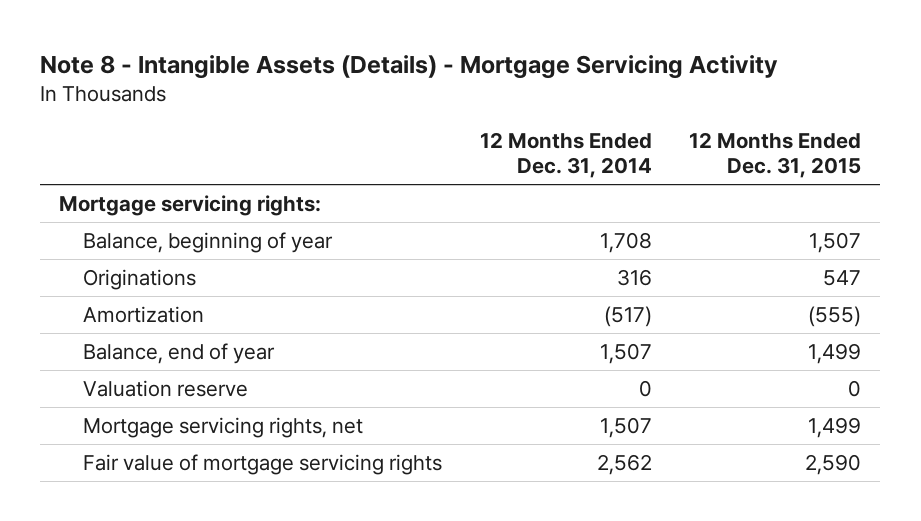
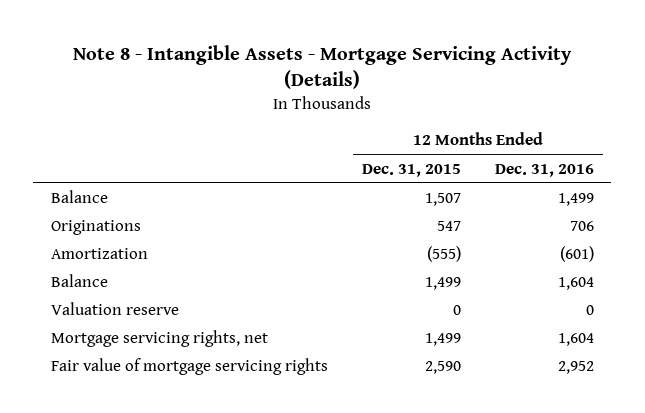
[40,54,779,79] Note 8 - Intangible Assets (Details) - Mortgage Servicing Activity -> [73,44,573,90] Note 8 - Intangible Assets - Mortgage Servicing Activity (Details)
[479,132,652,179] 12 Months Ended Dec. 31, 2014 -> none
none -> [495,163,595,177] Dec. 31, 2016
[59,195,322,217] Mortgage servicing rights: -> none
[83,232,334,254] Balance, beginning of year -> [50,190,108,204] Balance
[83,343,276,365] Balance, end of year -> [50,274,108,288] Balance

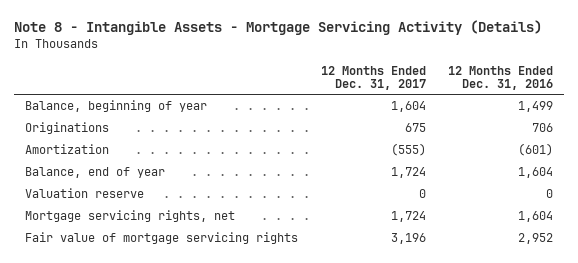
[361,163,461,177] Dec. 31, 2015 -> none
none -> [320,65,426,90] 12 Months Ended Dec. 31, 2017
[50,190,108,204] Balance -> [25,100,208,113] Balance, beginning of year
[50,274,108,288] Balance -> [25,167,166,179] Balance, end of year

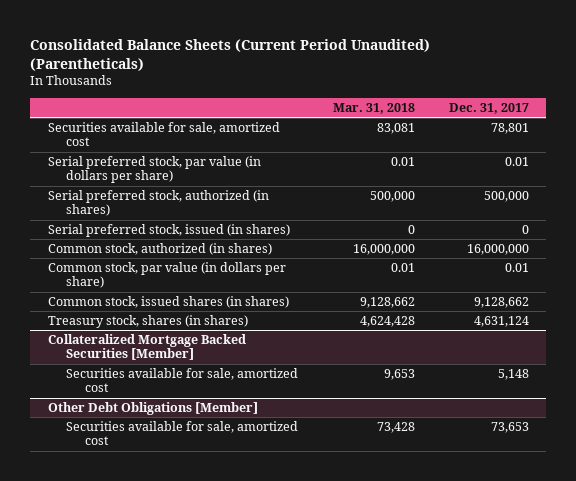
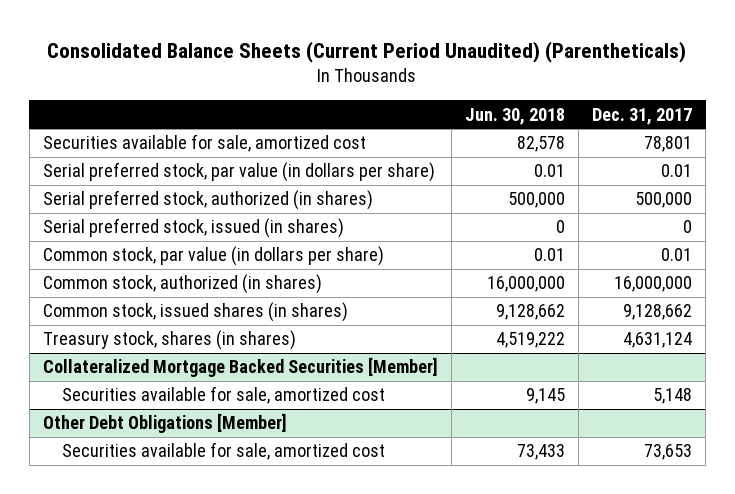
[332,102,415,114] Mar. 31, 2018 -> none
none -> [464,107,565,125] Jun. 30, 2018
[47,243,272,256] Common stock, authorized (in shares) -> [42,274,322,295] Common stock, authorized (in shares)

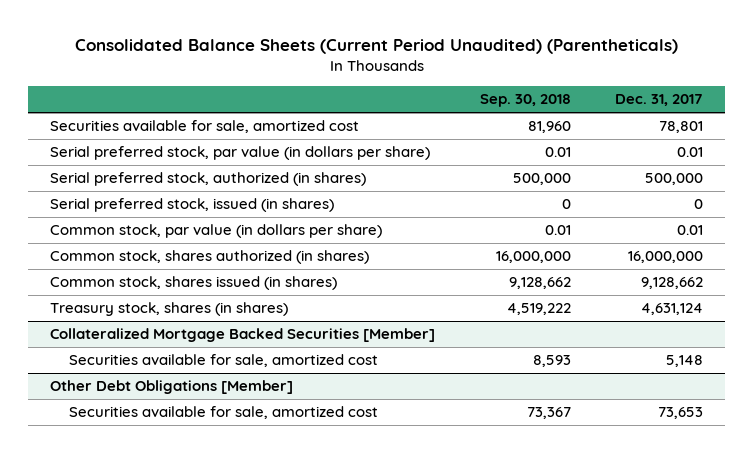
[464,107,565,125] Jun. 30, 2018 -> none
none -> [479,94,571,108] Sep. 30, 2018
[42,274,322,295] Common stock, authorized (in shares) -> [49,250,369,265] Common stock, shares authorized (in shares)
[42,302,348,323] Common stock, issued shares (in shares) -> [49,276,337,291] Common stock, shares issued (in shares)

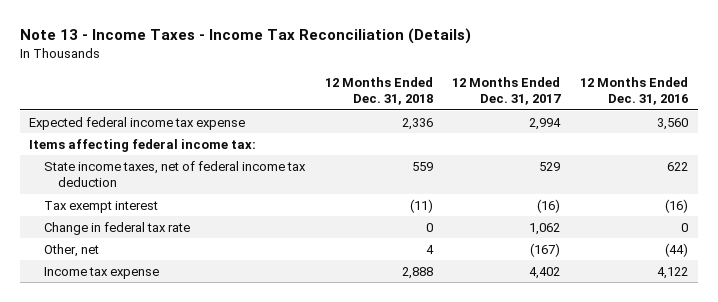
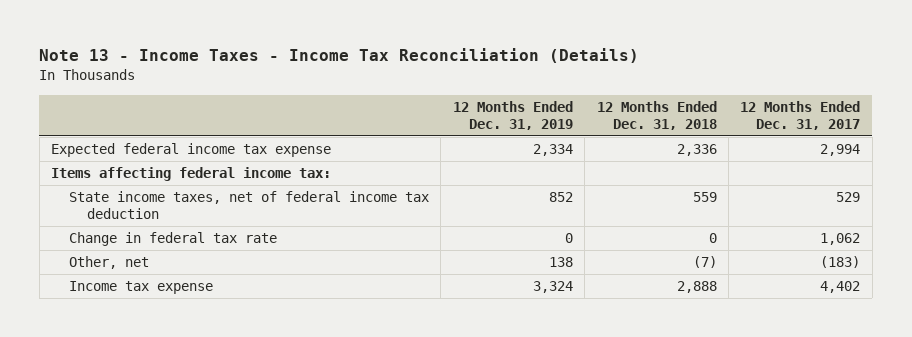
[580,77,689,106] 12 Months Ended Dec. 31, 2016 -> none
none -> [452,100,573,130] 12 Months Ended Dec. 31, 2019
[43,200,158,213] Tax exempt interest -> none
[425,244,434,254] 4 -> [692,256,717,269] (7)
[530,242,561,257] (167) -> [820,256,861,269] (183)

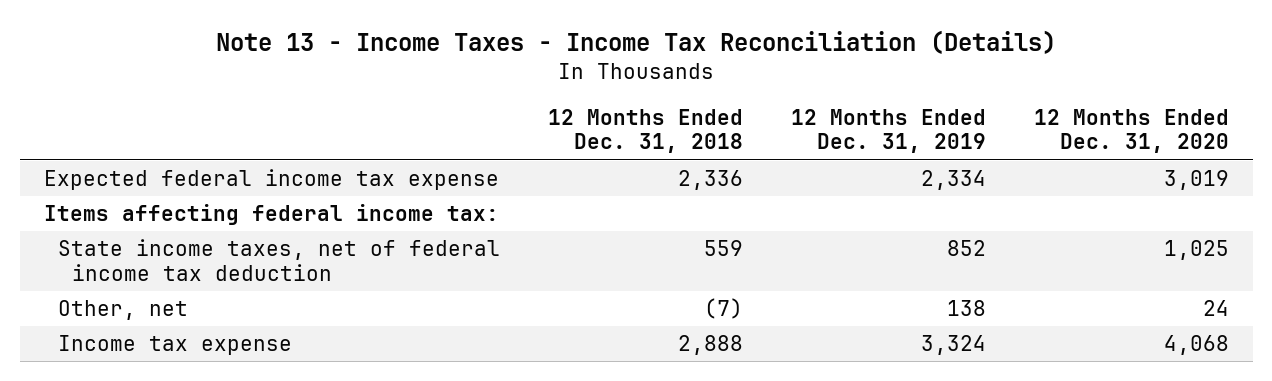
[740,100,861,130] 12 Months Ended Dec. 31, 2017 -> none
none -> [1033,108,1229,154] 12 Months Ended Dec. 31, 2020
[68,232,277,247] Change in federal tax rate -> none

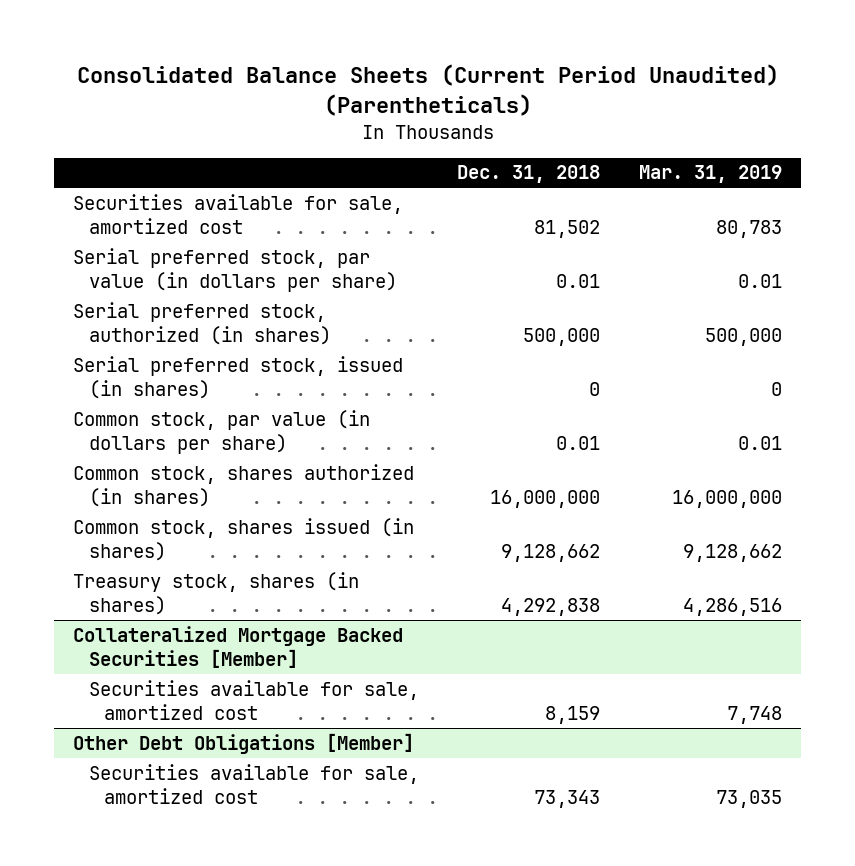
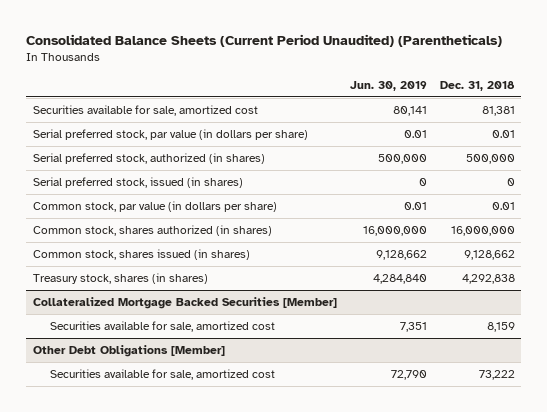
[639,165,783,184] Mar. 31, 2019 -> none
none -> [349,81,427,92] Jun. 30, 2019
[534,220,601,239] 81,502 -> [481,105,515,116] 81,381
[534,790,601,809] 73,343 -> [478,369,515,380] 73,222

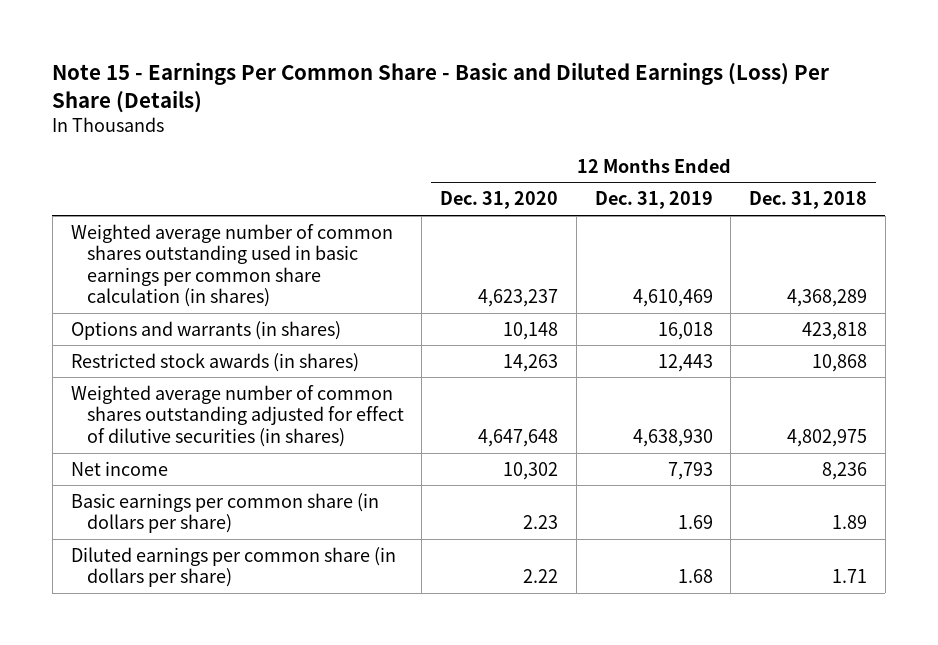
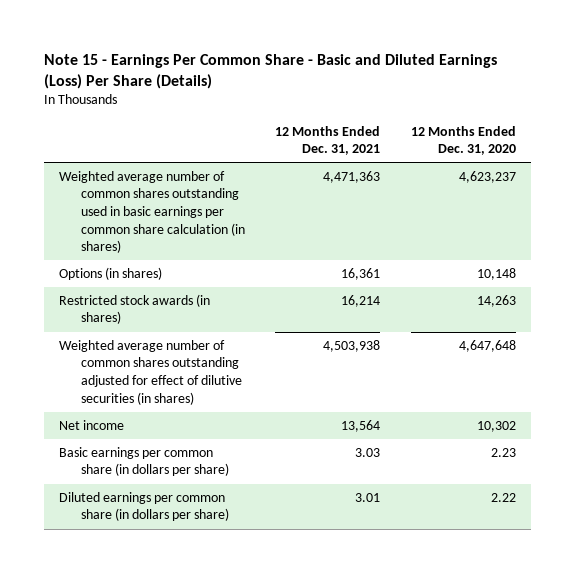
[594,191,713,210] Dec. 31, 2019 -> none
[749,191,868,210] Dec. 31, 2018 -> none
none -> [275,125,381,156] 12 Months Ended Dec. 31, 2021
[70,320,341,340] Options and warrants (in shares) -> [58,266,162,280] Options (in shares)

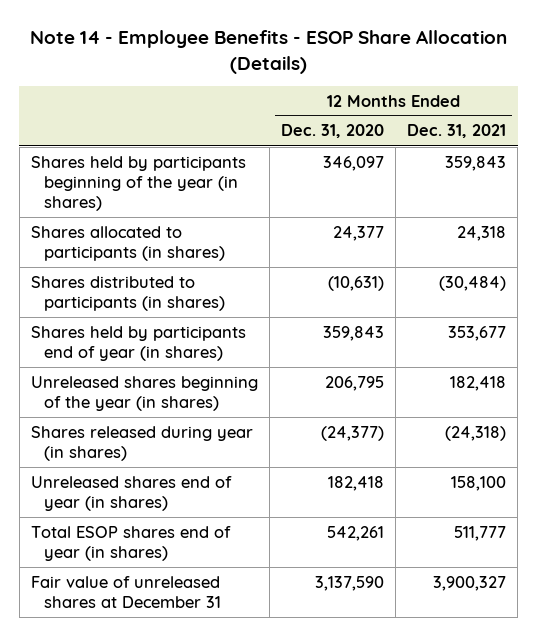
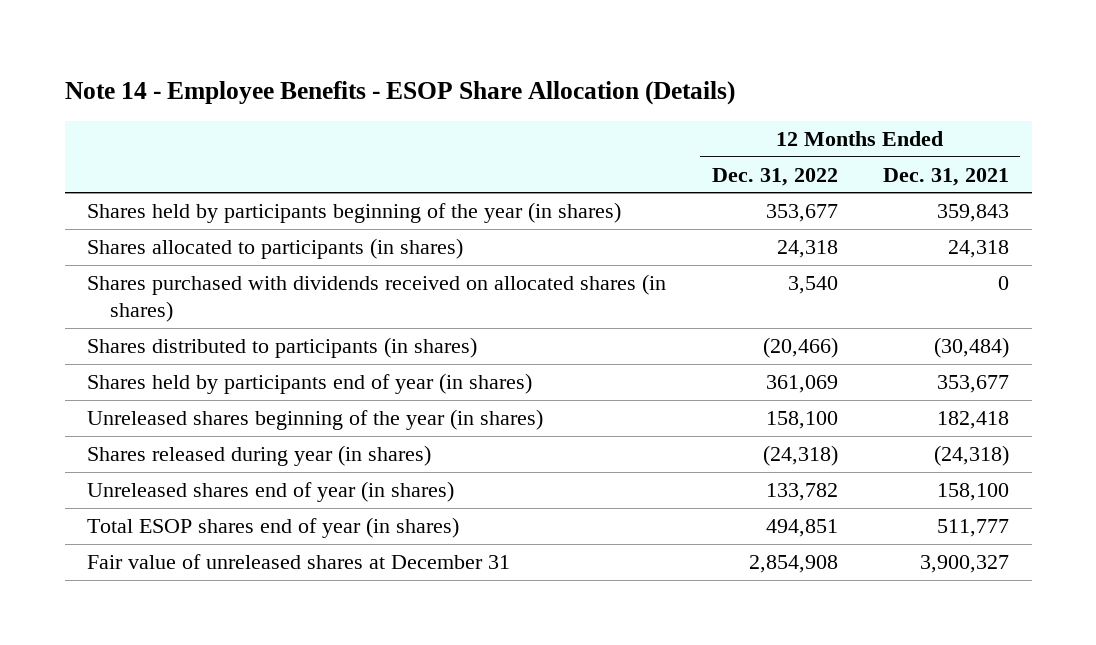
[281,124,385,139] Dec. 31, 2020 -> none
none -> [711,167,838,186] Dec. 31, 2022
none -> [87,273,667,322] Shares purchased with dividends received on allocated shares (in shares)

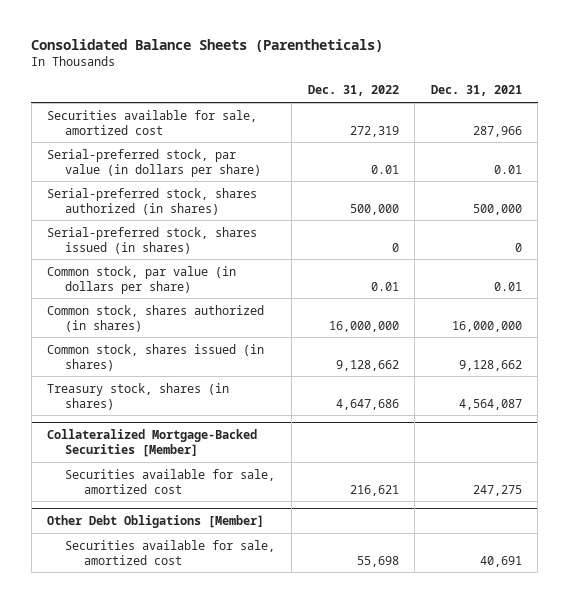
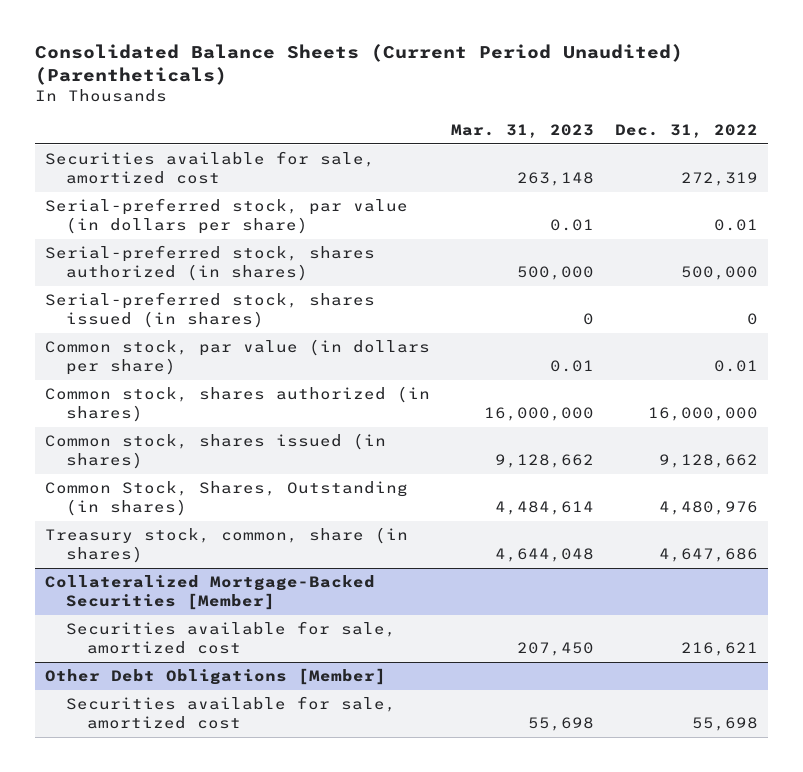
[31,38,384,52] Consolidated Balance Sheets (Parentheticals) -> [34,43,683,86] Consolidated Balance Sheets (Current Period Unaudited) (Parentheticals)
[430,85,522,97] Dec. 31, 2021 -> none
none -> [450,124,594,139] Mar. 31, 2023
none -> [45,481,409,517] Common Stock, Shares, Outstanding (in shares)
[47,382,230,410] Treasury stock, shares (in shares) -> [45,527,409,564] Treasury stock, common, share (in shares)

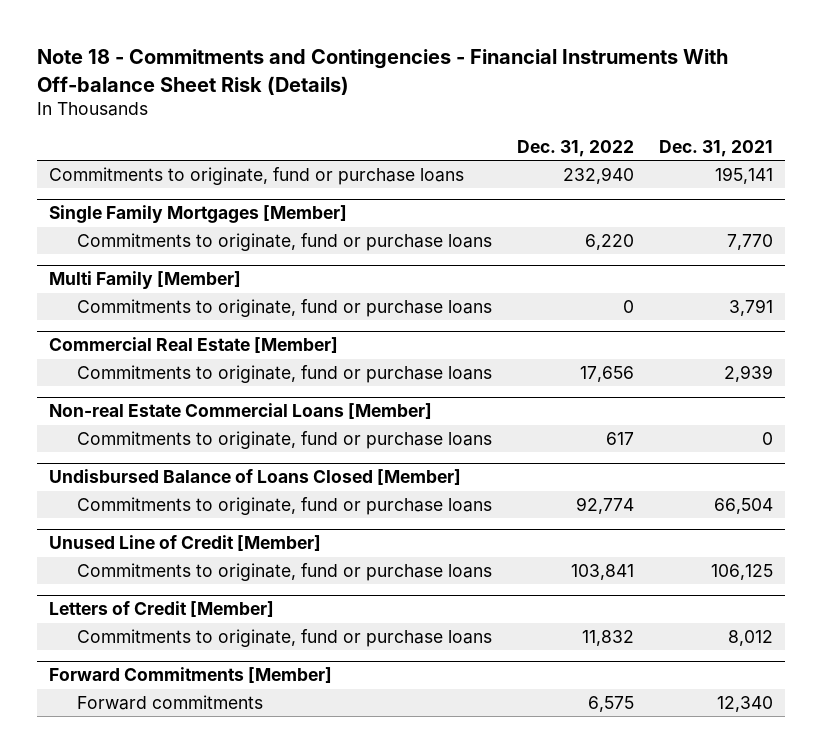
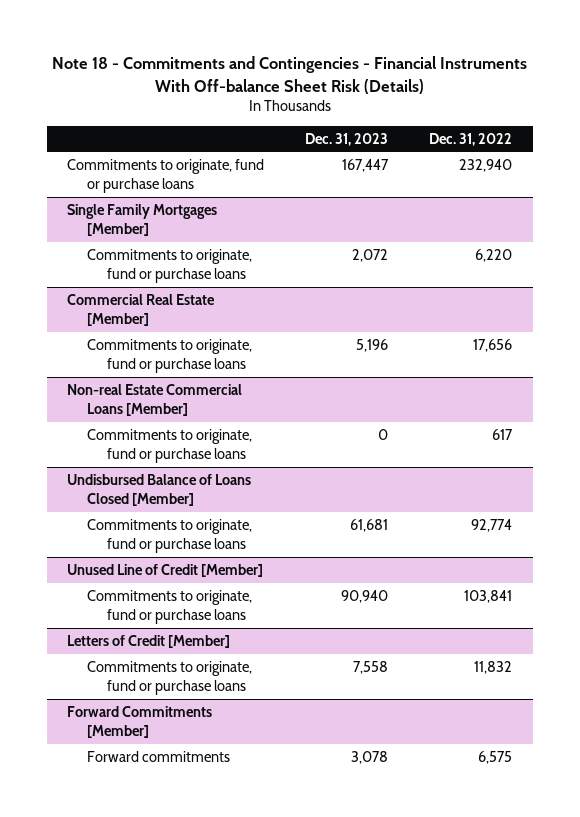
[658,139,773,157] Dec. 31, 2021 -> none
none -> [305,132,389,146] Dec. 31, 2023
[49,271,242,290] Multi Family [Member] -> none
[76,299,492,318] Commitments to originate, fund or purchase loans -> none

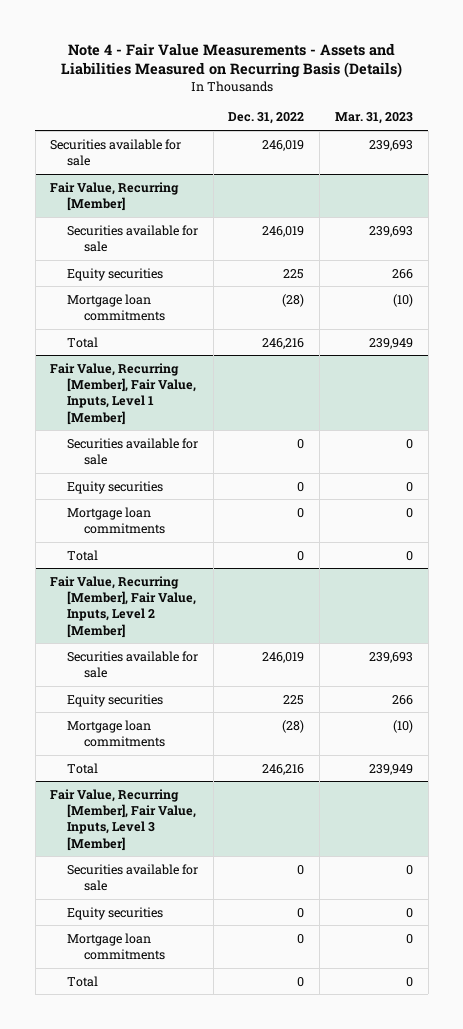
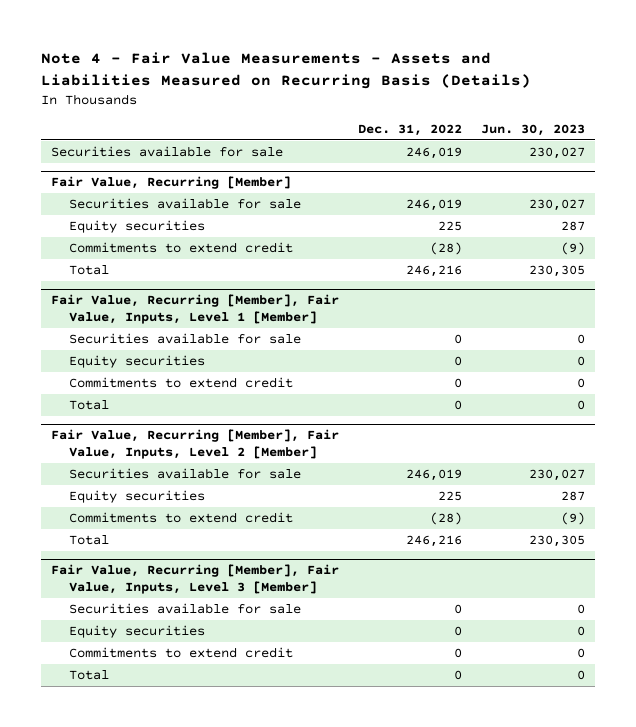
[334,112,413,125] Mar. 31, 2023 -> none
none -> [481,124,586,137] Jun. 30, 2023
[67,293,165,321] Mortgage loan commitments -> none
none -> [68,241,293,253] Commitments to extend credit
[67,506,165,534] Mortgage loan commitments -> none
none -> [68,376,293,388] Commitments to extend credit
[67,719,165,747] Mortgage loan commitments -> none
none -> [68,511,293,523] Commitments to extend credit
[67,932,165,960] Mortgage loan commitments -> none
none -> [68,646,293,658] Commitments to extend credit

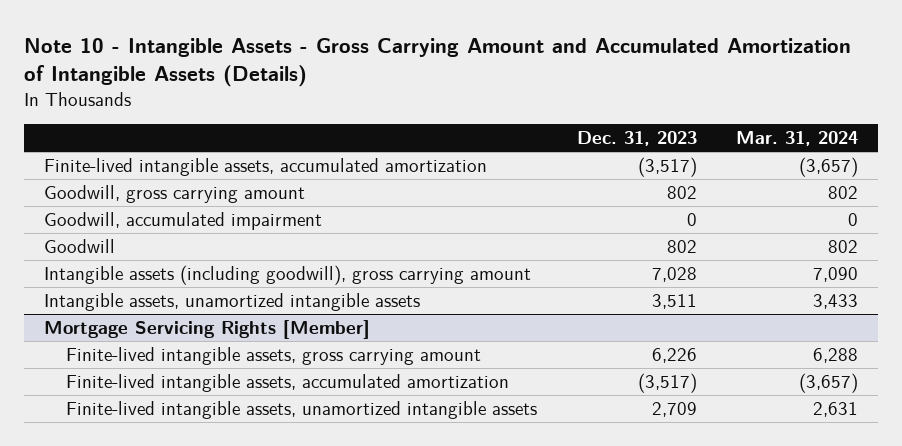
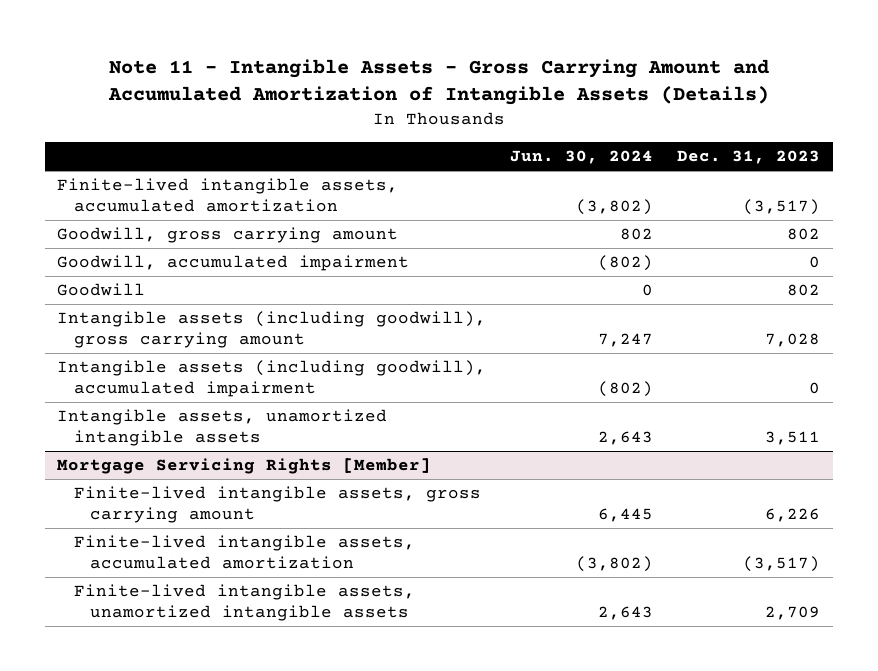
[24,37,852,88] Note 10 - Intangible Assets - Gross Carrying Amount and Accumulated Amortization of Intangible Assets (Details) -> [107,58,769,106] Note 11 - Intangible Assets - Gross Carrying Amount and Accumulated Amortization of Intangible Assets (Details)
[735,131,858,147] Mar. 31, 2024 -> none
none -> [510,150,654,165] Jun. 30, 2024
none -> [57,360,487,398] Intangible assets (including goodwill), accumulated impairment

